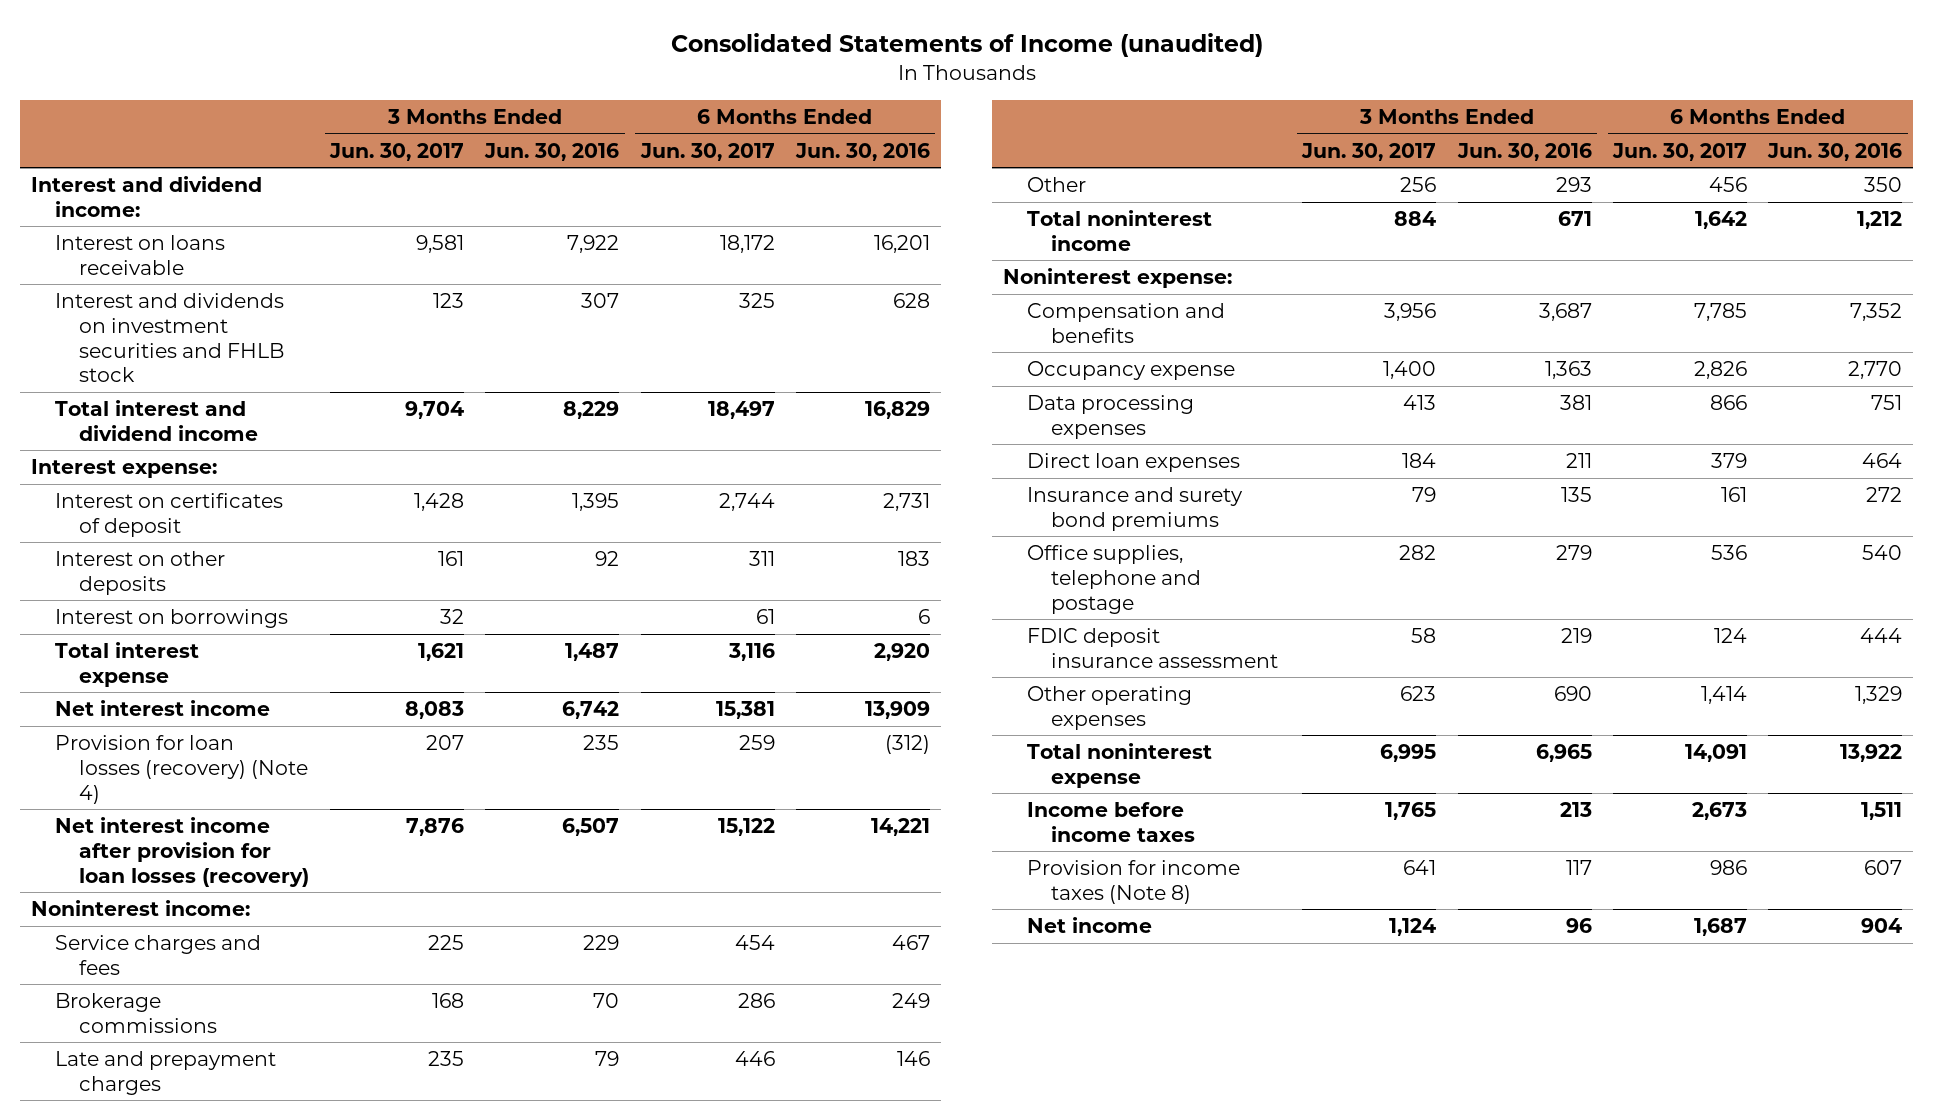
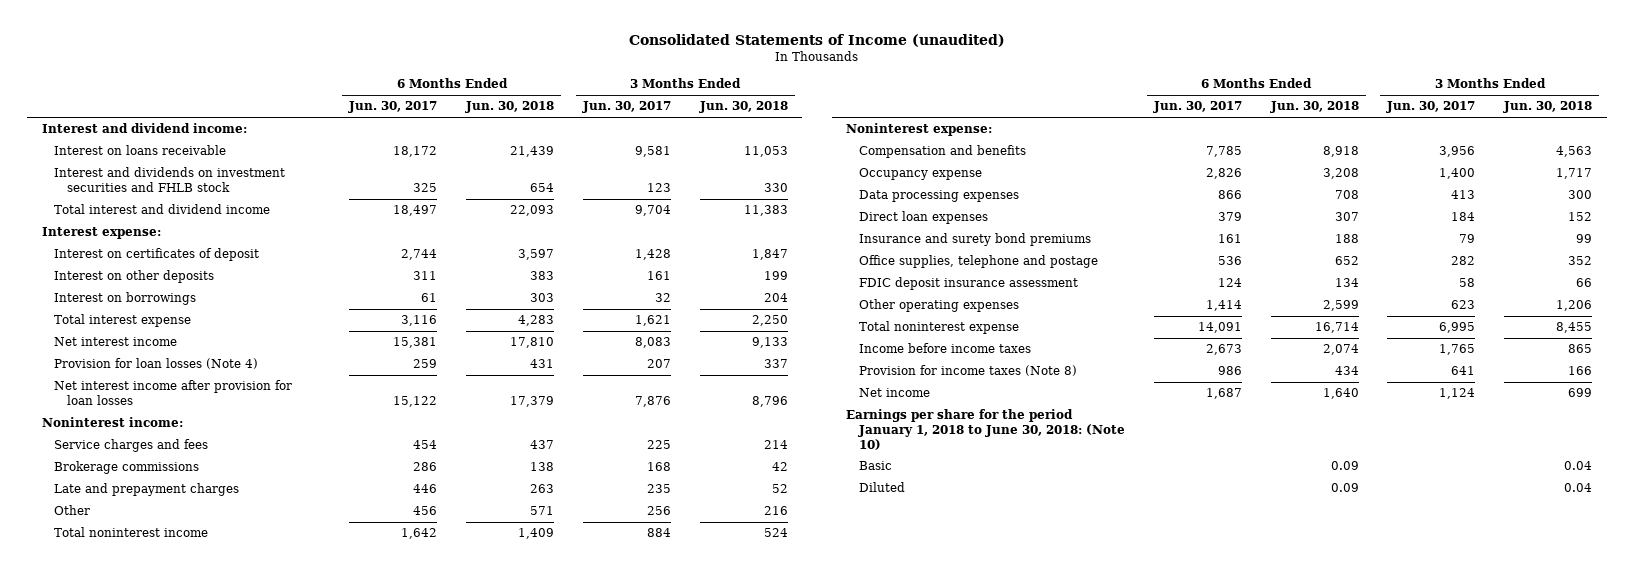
[484,142,620,161] Jun. 30, 2016 -> none
[795,142,931,161] Jun. 30, 2016 -> none
none -> [465,101,555,114] Jun. 30, 2018
none -> [698,101,788,114] Jun. 30, 2018
[54,734,308,804] Provision for loan losses (recovery) (Note 4) -> [54,358,259,370] Provision for loan losses (Note 4)
[54,816,309,887] Net interest income after provision for loan losses (recovery) -> [54,380,293,405] Net interest income after provision for loan losses
none -> [846,409,1125,450] Earnings per share for the period January 1, 2018 to June 30, 2018: (Note 10)
none -> [858,461,892,471] Basic
none -> [858,482,905,493] Diluted

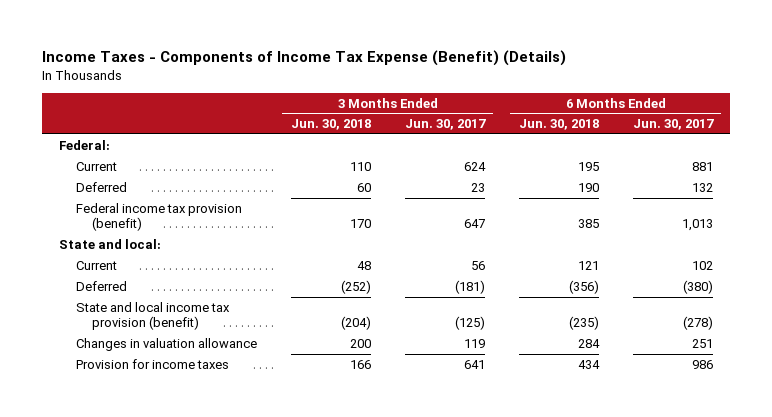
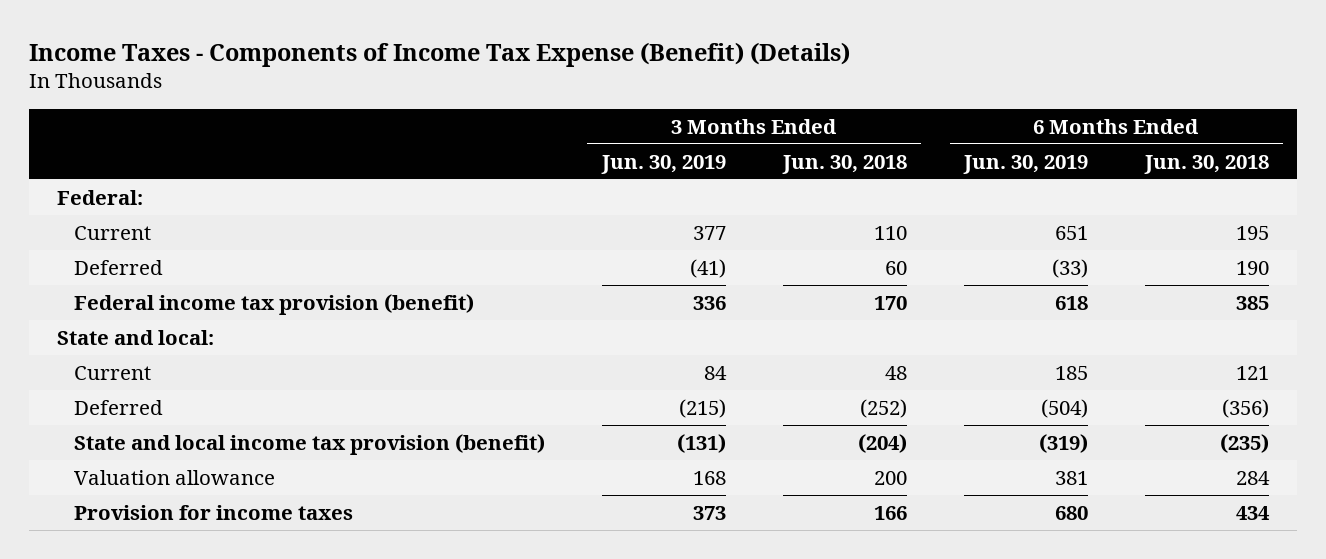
[404,119,486,131] Jun. 30, 2017 -> none
[632,119,714,131] Jun. 30, 2017 -> none
none -> [600,154,726,174] Jun. 30, 2019
none -> [962,154,1088,174] Jun. 30, 2019
[75,337,257,351] Changes in valuation allowance -> [73,469,275,485] Valuation allowance

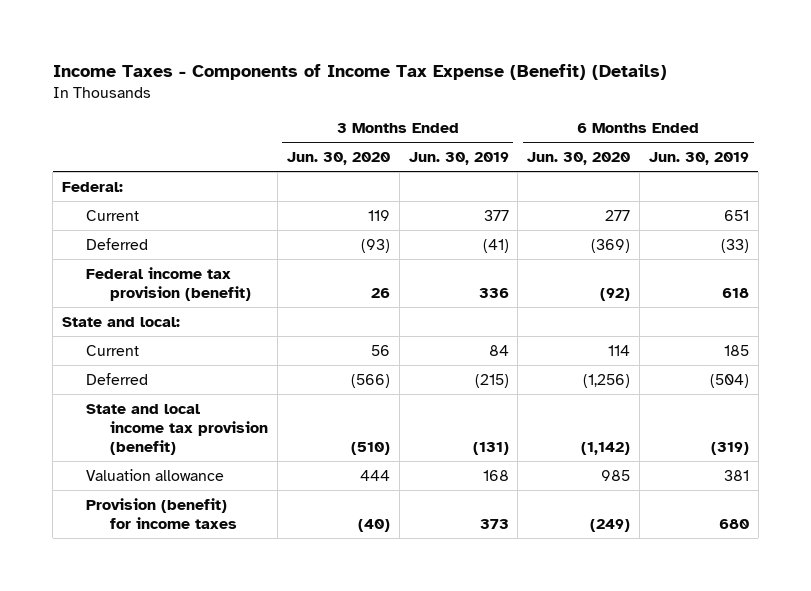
[781,154,907,174] Jun. 30, 2018 -> none
[1143,154,1269,174] Jun. 30, 2018 -> none
none -> [287,151,391,165] Jun. 30, 2020
none -> [527,151,631,165] Jun. 30, 2020
[73,504,353,520] Provision for income taxes -> [86,497,238,529] Provision (benefit) for income taxes

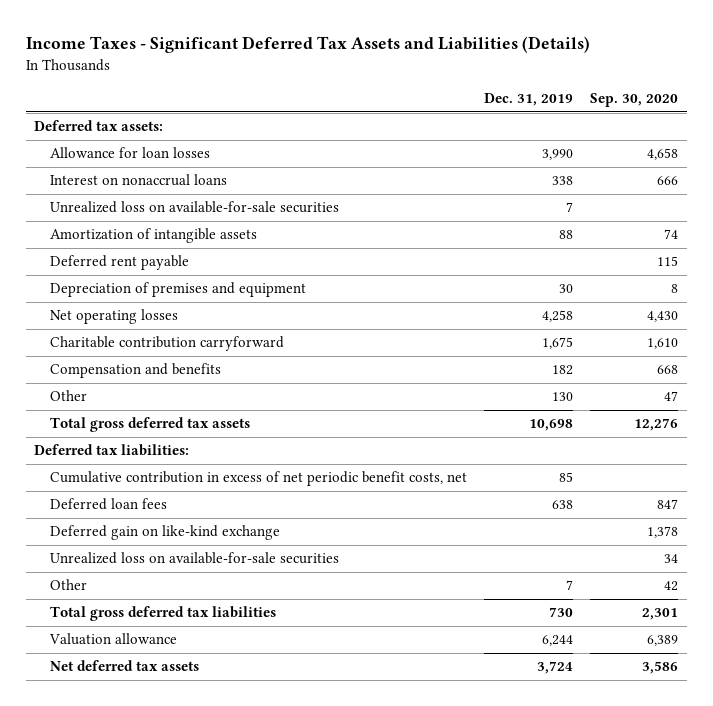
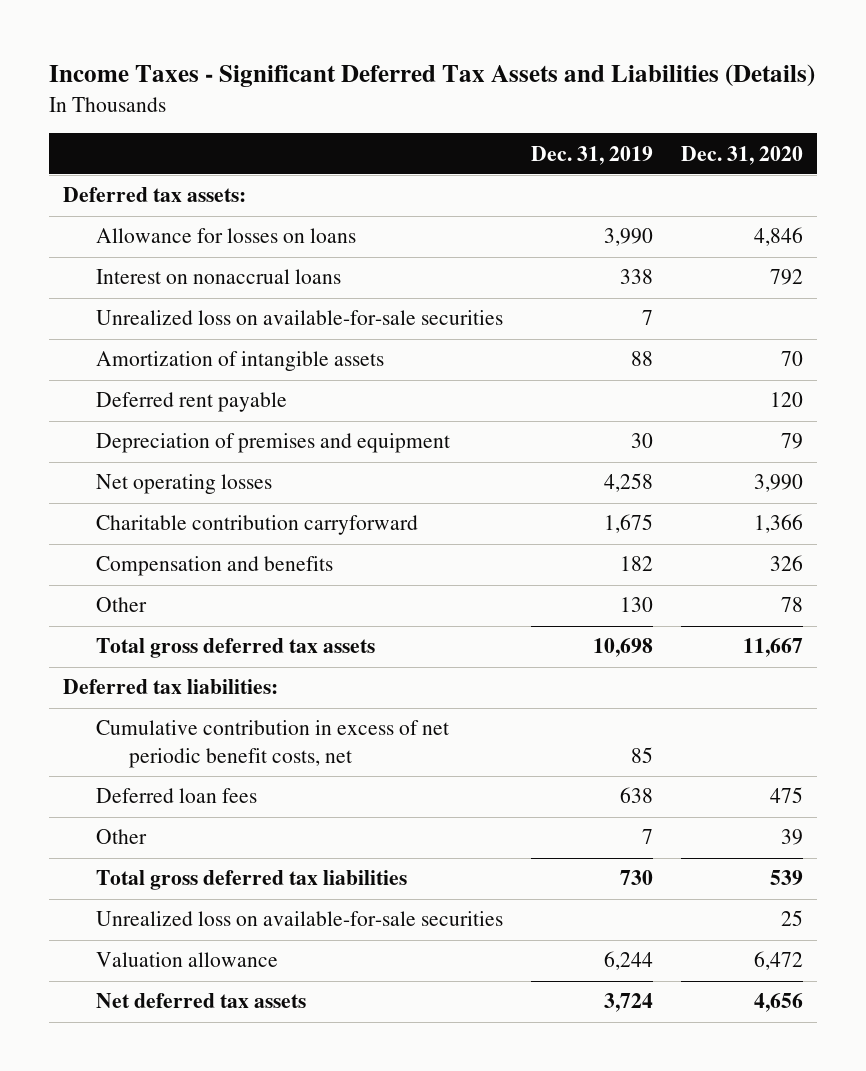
[590,93,679,108] Sep. 30, 2020 -> none
none -> [681,145,804,165] Dec. 31, 2020
[50,147,211,159] Allowance for loan losses -> [95,228,356,244] Allowance for losses on loans
[50,525,281,541] Deferred gain on like-kind exchange -> none
[50,552,340,565] Unrealized loss on available-for-sale securities -> [95,911,503,927] Unrealized loss on available-for-sale securities

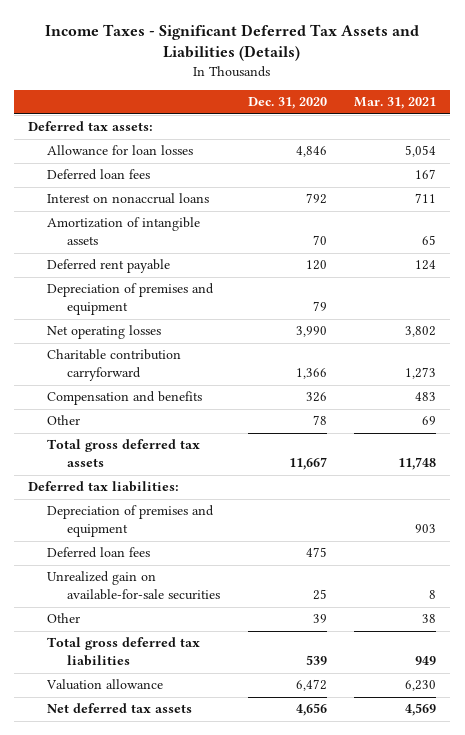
[531,145,654,165] Dec. 31, 2019 -> none
none -> [354,97,437,110] Mar. 31, 2021
[95,228,356,244] Allowance for losses on loans -> [47,145,194,156] Allowance for loan losses
none -> [47,169,151,181] Deferred loan fees
[95,310,503,326] Unrealized loss on available-for-sale securities -> none
[95,720,449,769] Cumulative contribution in excess of net periodic benefit costs, net -> none
none -> [47,505,215,538] Depreciation of premises and equipment
none -> [47,571,220,601] Unrealized gain on available-for-sale securities
[95,911,503,927] Unrealized loss on available-for-sale securities -> none

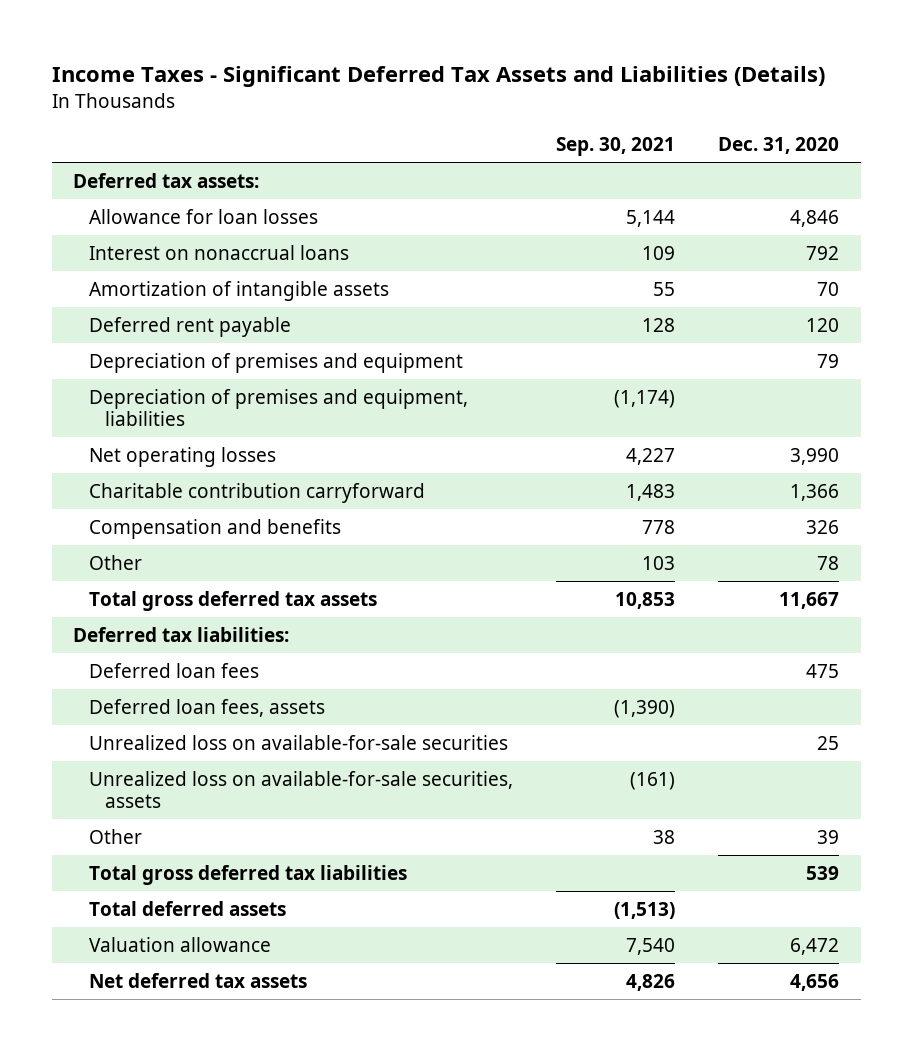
[354,97,437,110] Mar. 31, 2021 -> none
none -> [556,137,676,157] Sep. 30, 2021
[47,169,151,181] Deferred loan fees -> none
none -> [89,388,469,427] Depreciation of premises and equipment, liabilities
[47,505,215,538] Depreciation of premises and equipment -> none
none -> [89,698,326,717] Deferred loan fees, assets
[47,571,220,601] Unrealized gain on available-for-sale securities -> [89,734,509,750] Unrealized loss on available-for-sale securities
none -> [89,770,514,809] Unrealized loss on available-for-sale securities, assets
none -> [89,900,287,916] Total deferred assets

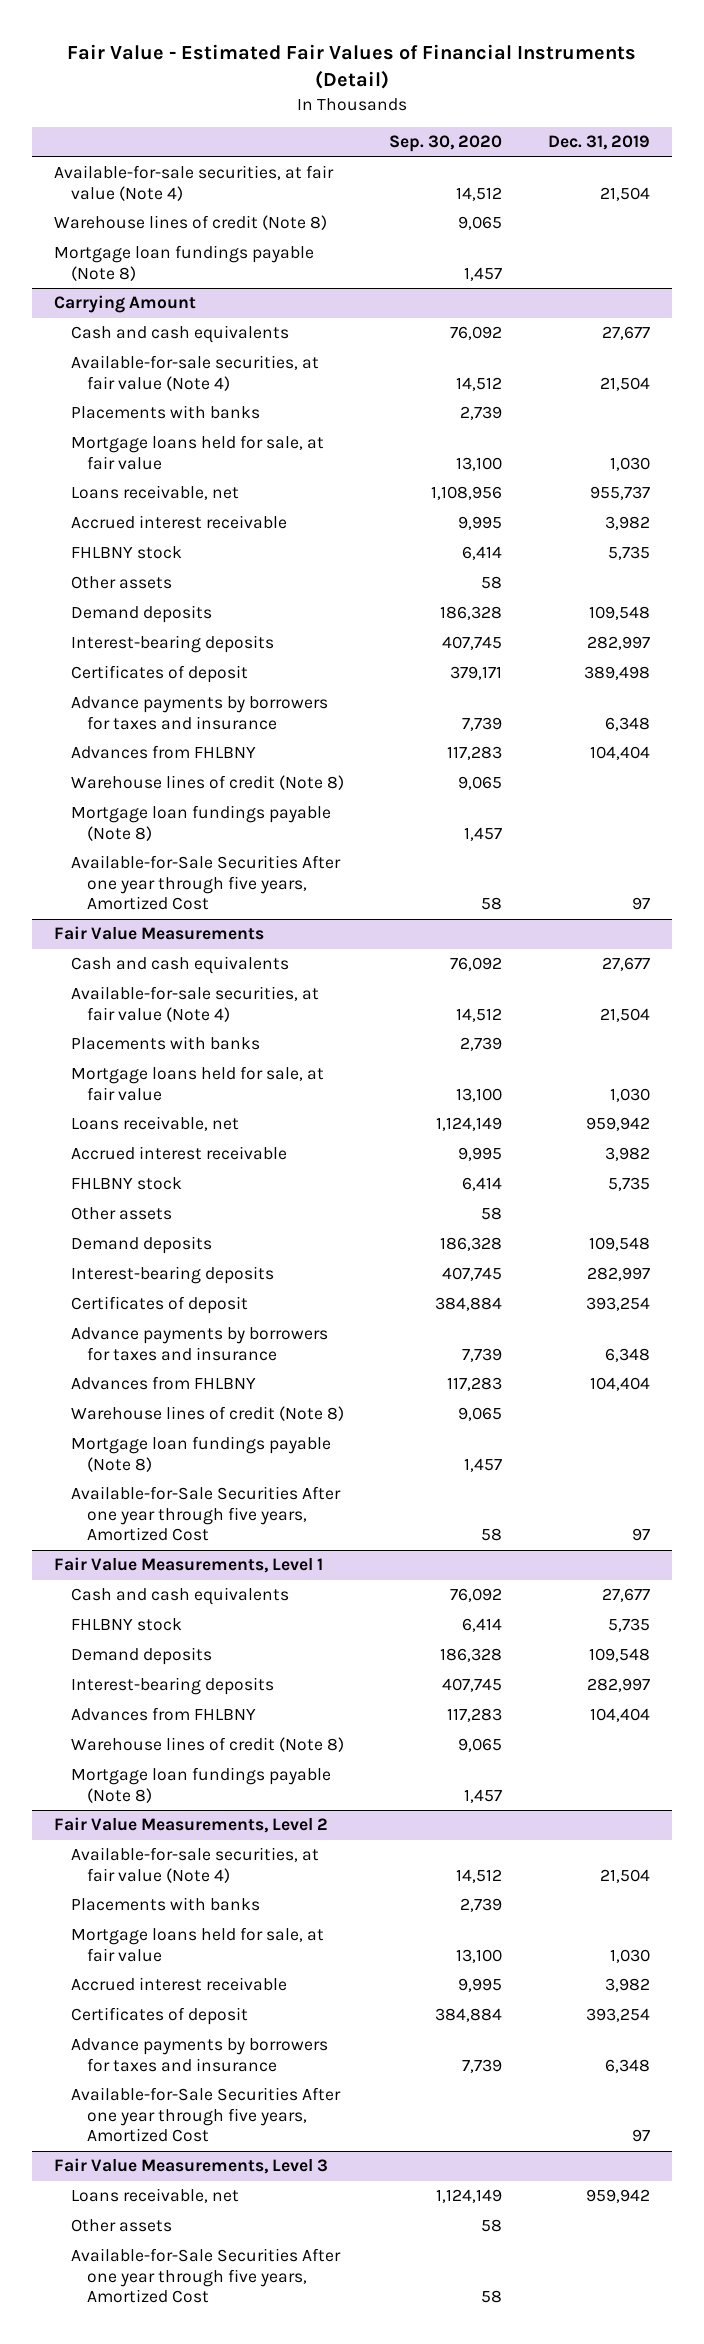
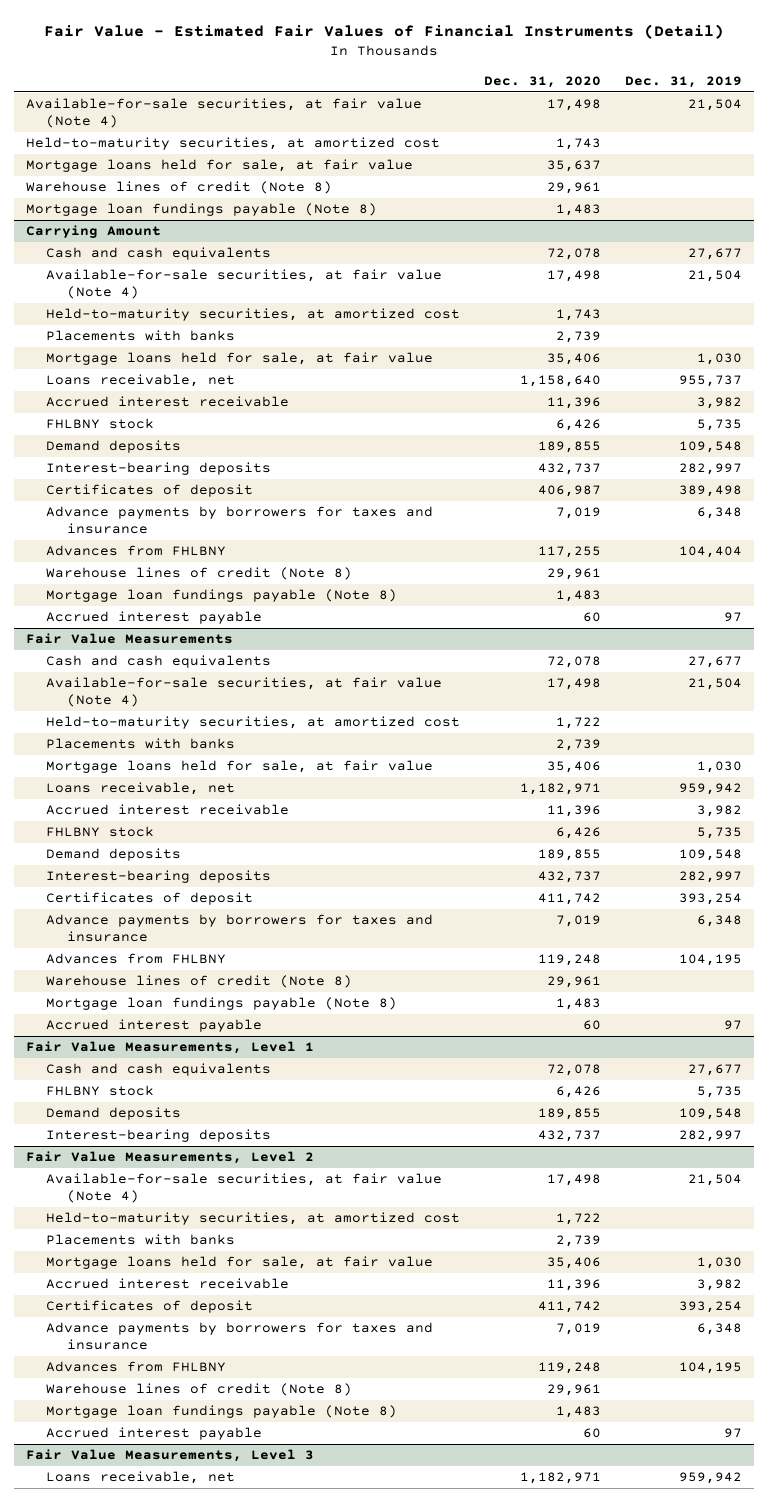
[389,135,503,153] Sep. 30, 2020 -> none
none -> [484,75,602,88] Dec. 31, 2020
none -> [25,137,440,151] Held-to-maturity securities, at amortized cost
none -> [25,159,413,173] Mortgage loans held for sale, at fair value
none -> [46,308,461,322] Held-to-maturity securities, at amortized cost
[70,576,172,590] Other assets -> none
[70,855,341,911] Available-for-Sale Securities After one year through five years, Amortized Cost -> [46,611,263,625] Accrued interest payable
none -> [46,716,461,730] Held-to-maturity securities, at amortized cost
[70,1207,172,1221] Other assets -> none
[589,1377,650,1392] 104,404 -> [679,954,743,967] 104,195
[70,1486,341,1542] Available-for-Sale Securities After one year through five years, Amortized Cost -> [46,1019,263,1033] Accrued interest payable
[70,1707,256,1722] Advances from FHLBNY -> none
[70,1737,344,1753] Warehouse lines of credit (Note 8) -> none
[70,1767,331,1803] Mortgage loan fundings payable (Note 8) -> none
none -> [46,1212,461,1226] Held-to-maturity securities, at amortized cost
none -> [46,1361,227,1373] Advances from FHLBNY
none -> [46,1383,353,1397] Warehouse lines of credit (Note 8)
none -> [46,1405,398,1419] Mortgage loan fundings payable (Note 8)
[70,2087,341,2143] Available-for-Sale Securities After one year through five years, Amortized Cost -> [46,1427,263,1441] Accrued interest payable
[70,2219,172,2233] Other assets -> none
[70,2248,341,2304] Available-for-Sale Securities After one year through five years, Amortized Cost -> none

